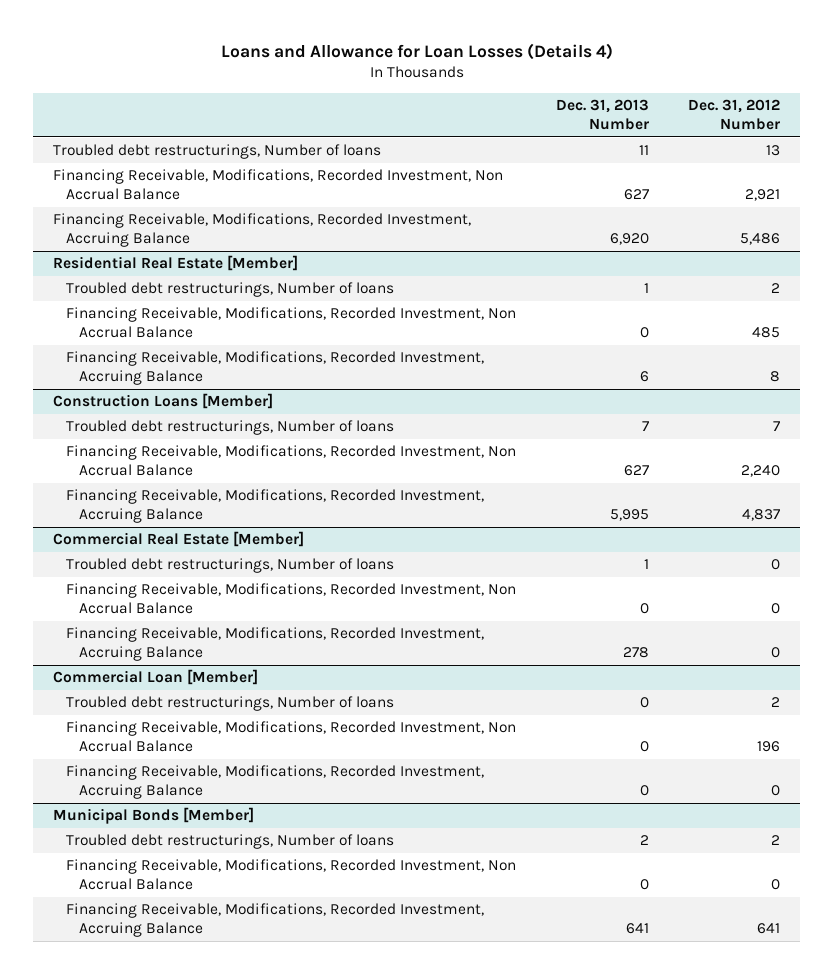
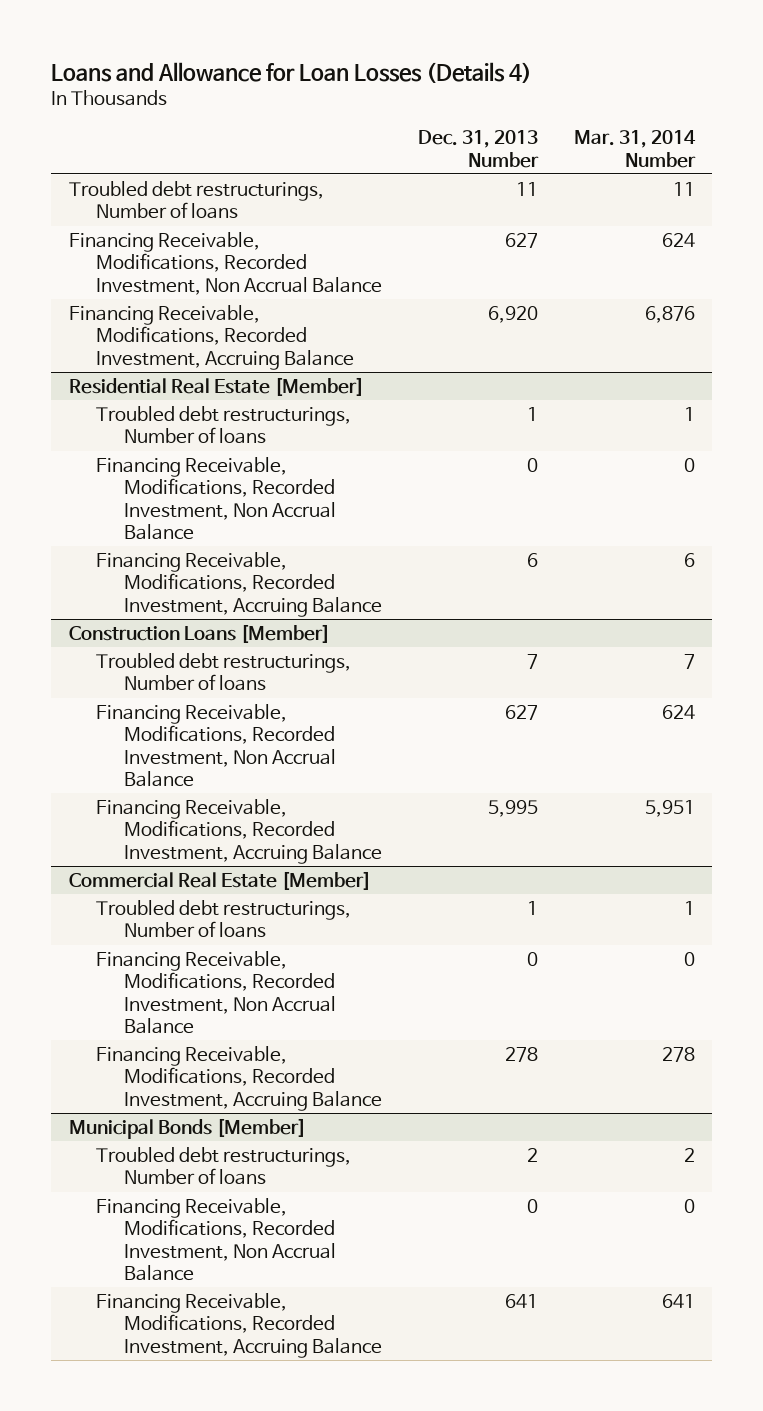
[688,99,781,130] Dec. 31, 2012 Number -> none
none -> [573,130,696,168] Mar. 31, 2014 Number
[52,669,258,686] Commercial Loan [Member] -> none
[65,696,394,712] Troubled debt restructurings, Number of loans -> none
[65,721,516,753] Financing Receivable, Modifications, Recorded Investment, Non Accrual Balance -> none
[65,765,484,800] Financing Receivable, Modifications, Recorded Investment, Accruing Balance -> none

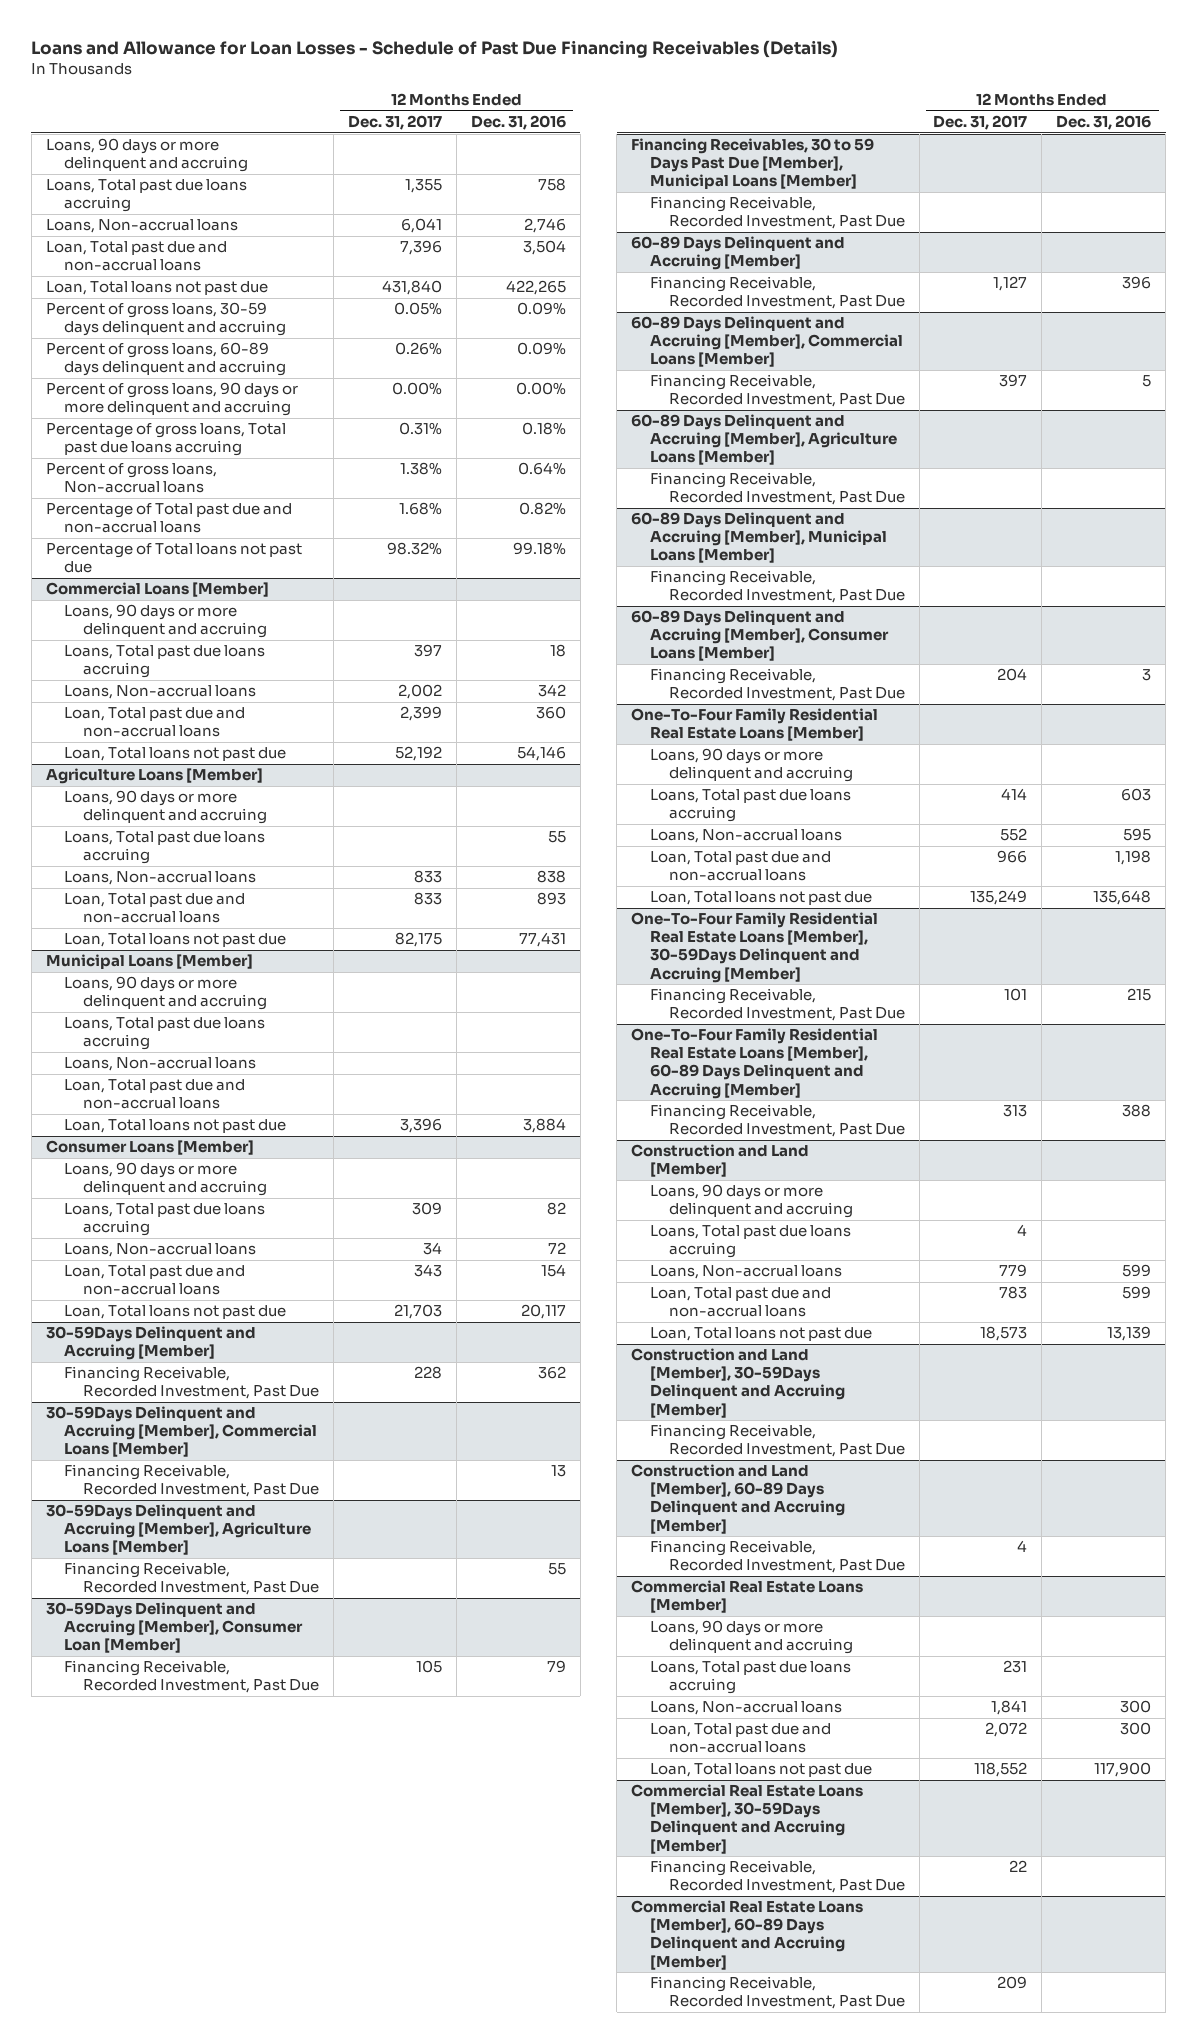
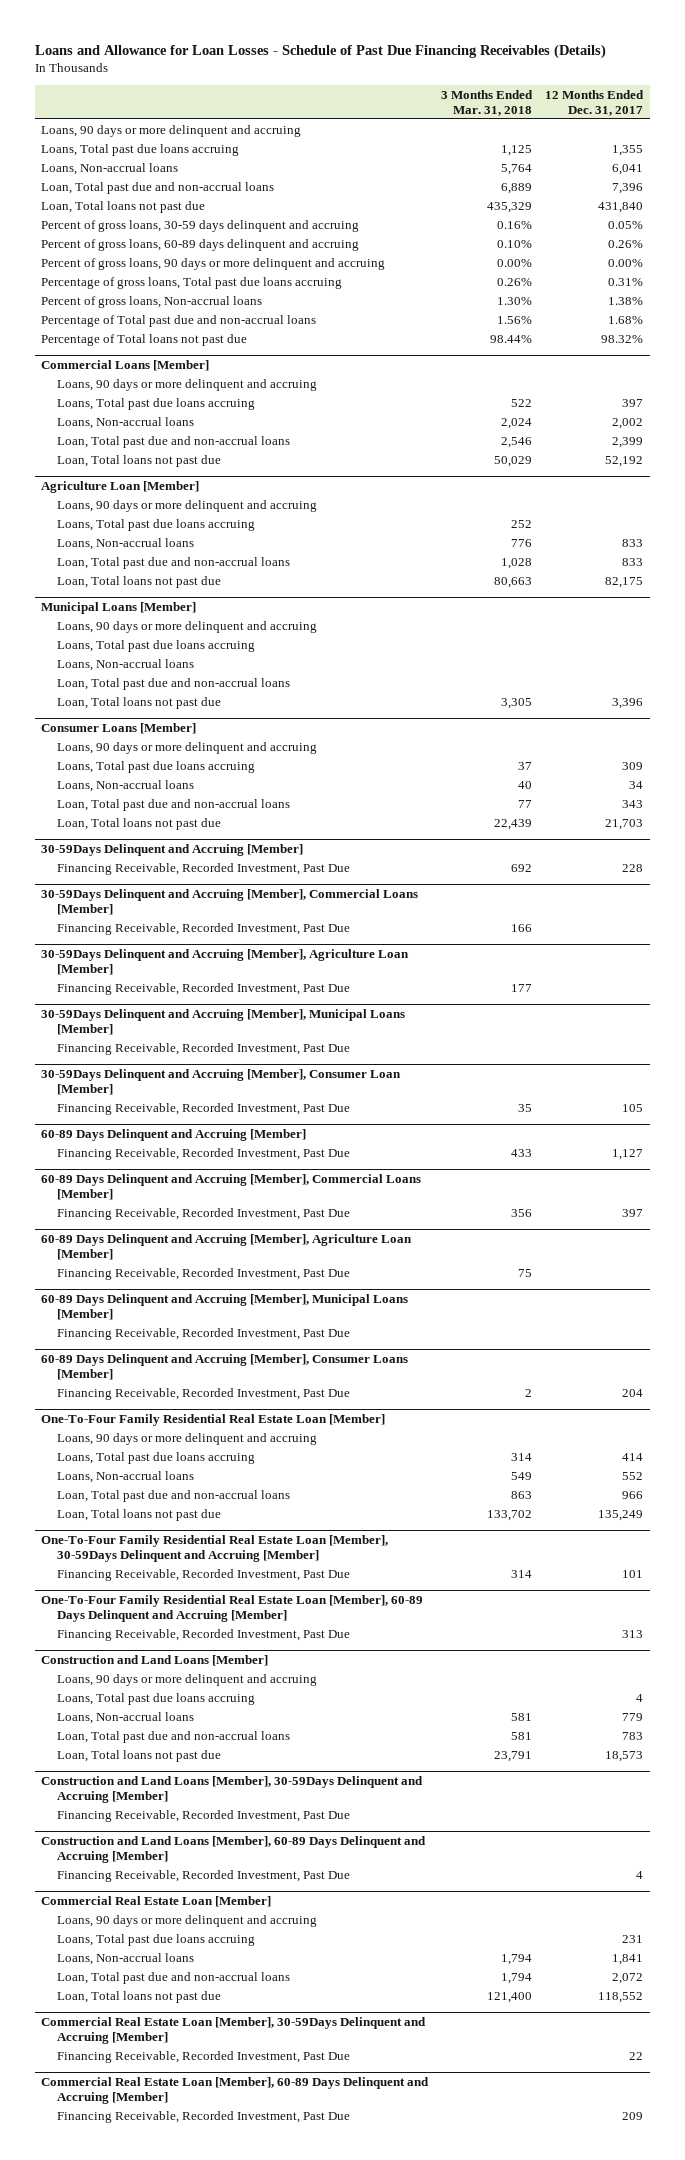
[470,114,566,130] Dec. 31, 2016 -> none
none -> [441,89,534,116] 3 Months Ended Mar. 31, 2018
[45,768,263,785] Agriculture Loans [Member] -> [41,481,200,494] Agriculture Loan [Member]
[45,1504,312,1556] 30-59Days Delinquent and Accruing [Member], Agriculture Loans [Member] -> [41,949,410,976] 30-59Days Delinquent and Accruing [Member], Agriculture Loan [Member]
none -> [41,1009,406,1036] 30-59Days Delinquent and Accruing [Member], Municipal Loans [Member]
none -> [56,1042,350,1055] Financing Receivable, Recorded Investment, Past Due
[631,138,875,190] Financing Receivables, 30 to 59 Days Past Due [Member], Municipal Loans [Member] -> none
[649,196,905,230] Financing Receivable, Recorded Investment, Past Due -> none
[631,414,897,466] 60-89 Days Delinquent and Accruing [Member], Agriculture Loans [Member] -> [41,1234,413,1261] 60-89 Days Delinquent and Accruing [Member], Agriculture Loan [Member]
[631,708,879,742] One-To-Four Family Residential Real Estate Loans [Member] -> [41,1414,386,1427] One-To-Four Family Residential Real Estate Loan [Member]
[631,912,879,983] One-To-Four Family Residential Real Estate Loans [Member], 30-59Days Delinquent and Accruing [Member] -> [41,1535,389,1563] One-To-Four Family Residential Real Estate Loan [Member], 30-59Days Delinquent and Accruing [Member]
[631,1028,879,1099] One-To-Four Family Residential Real Estate Loans [Member], 60-89 Days Delinquent and Accruing [Member] -> [41,1595,424,1623] One-To-Four Family Residential Real Estate Loan [Member], 60-89 Days Delinquent and Accruing [Member]
[631,1144,810,1178] Construction and Land [Member] -> [41,1655,269,1667] Construction and Land Loans [Member]
[631,1348,845,1418] Construction and Land [Member], 30-59Days Delinquent and Accruing [Member] -> [41,1776,424,1804] Construction and Land Loans [Member], 30-59Days Delinquent and Accruing [Member]
[631,1464,845,1534] Construction and Land [Member], 60-89 Days Delinquent and Accruing [Member] -> [41,1836,427,1864] Construction and Land Loans [Member], 60-89 Days Delinquent and Accruing [Member]
[631,1580,864,1614] Commercial Real Estate Loans [Member] -> [41,1896,272,1908] Commercial Real Estate Loan [Member]
[631,1784,864,1854] Commercial Real Estate Loans [Member], 30-59Days Delinquent and Accruing [Member] -> [41,2017,427,2045] Commercial Real Estate Loan [Member], 30-59Days Delinquent and Accruing [Member]
[631,1900,864,1970] Commercial Real Estate Loans [Member], 60-89 Days Delinquent and Accruing [Member] -> [41,2077,430,2105] Commercial Real Estate Loan [Member], 60-89 Days Delinquent and Accruing [Member]

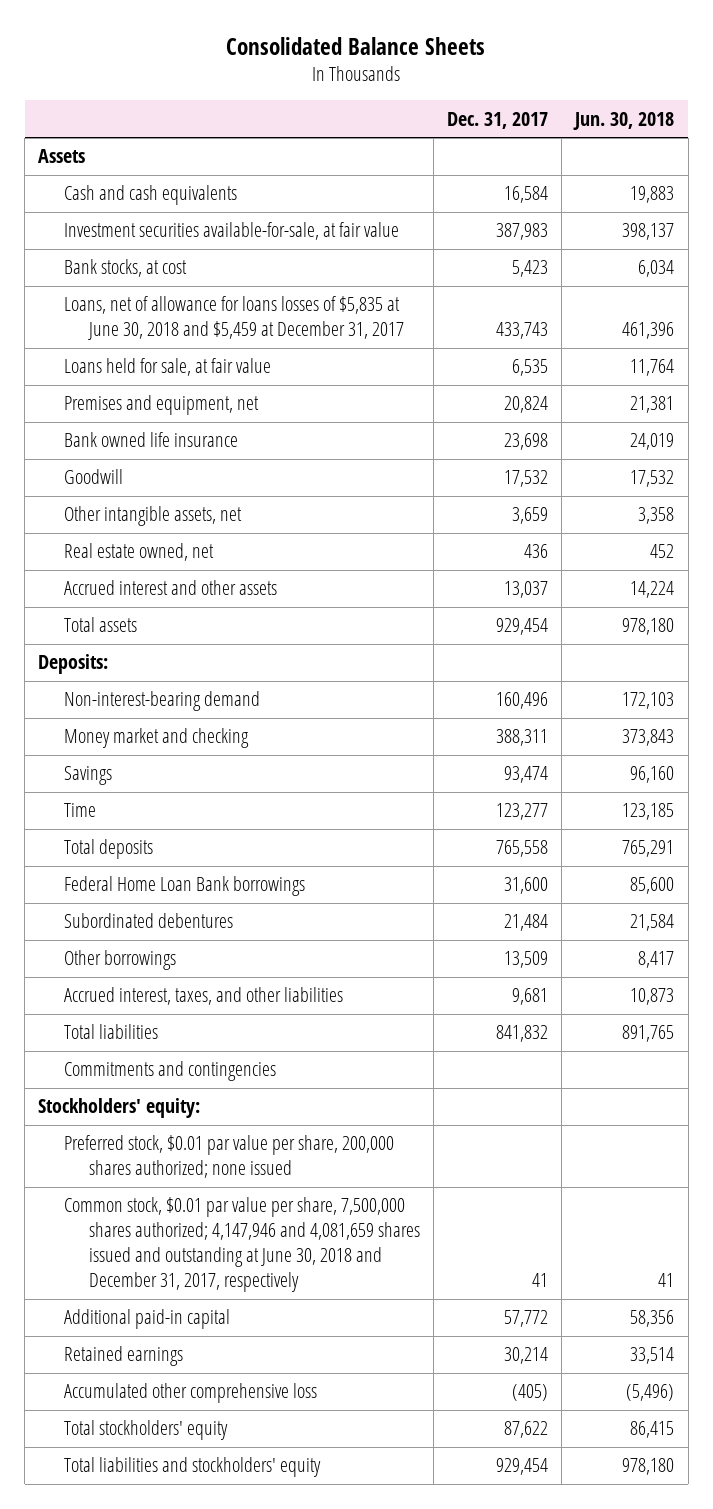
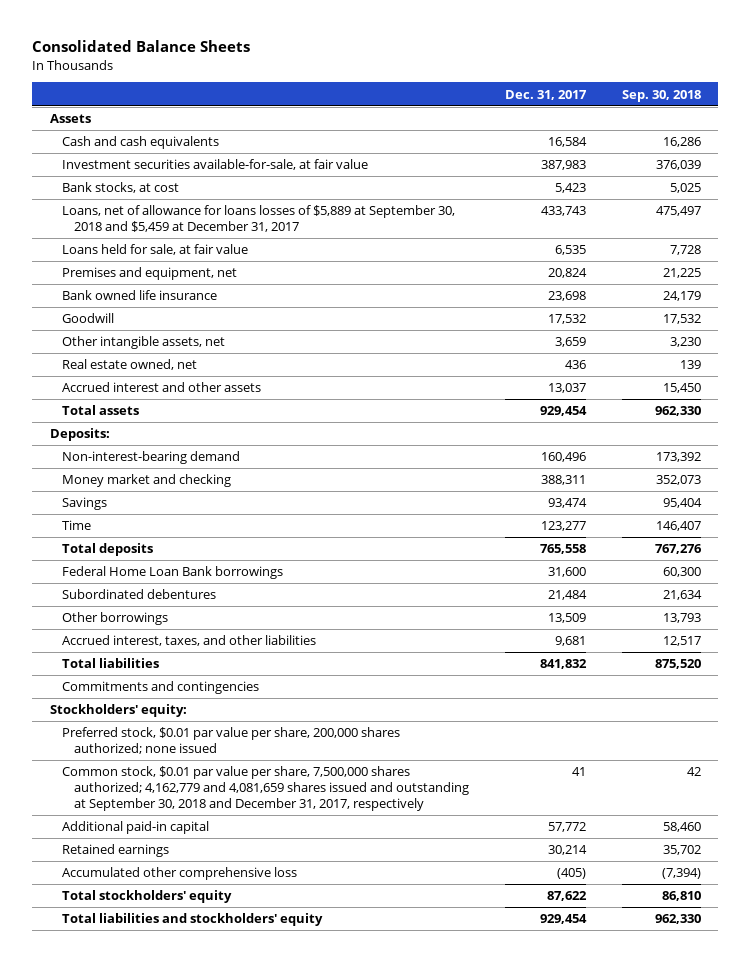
[573,111,675,130] Jun. 30, 2018 -> none
none -> [621,89,701,102] Sep. 30, 2018
[63,296,404,341] Loans, net of allowance for loans losses of $5,835 at June 30, 2018 and $5,459 at December 31, 2017 -> [62,205,456,233] Loans, net of allowance for loans losses of $5,889 at September 30, 2018 and $5,459 at December 31, 2017
[63,1197,420,1293] Common stock, $0.01 par value per share, 7,500,000 shares authorized; 4,147,946 and 4,081,659 shares issued and outstanding at June 30, 2018 and December 31, 2017, respectively -> [62,766,470,812] Common stock, $0.01 par value per share, 7,500,000 shares authorized; 4,162,779 and 4,081,659 shares issued and outstanding at September 30, 2018 and December 31, 2017, respectively

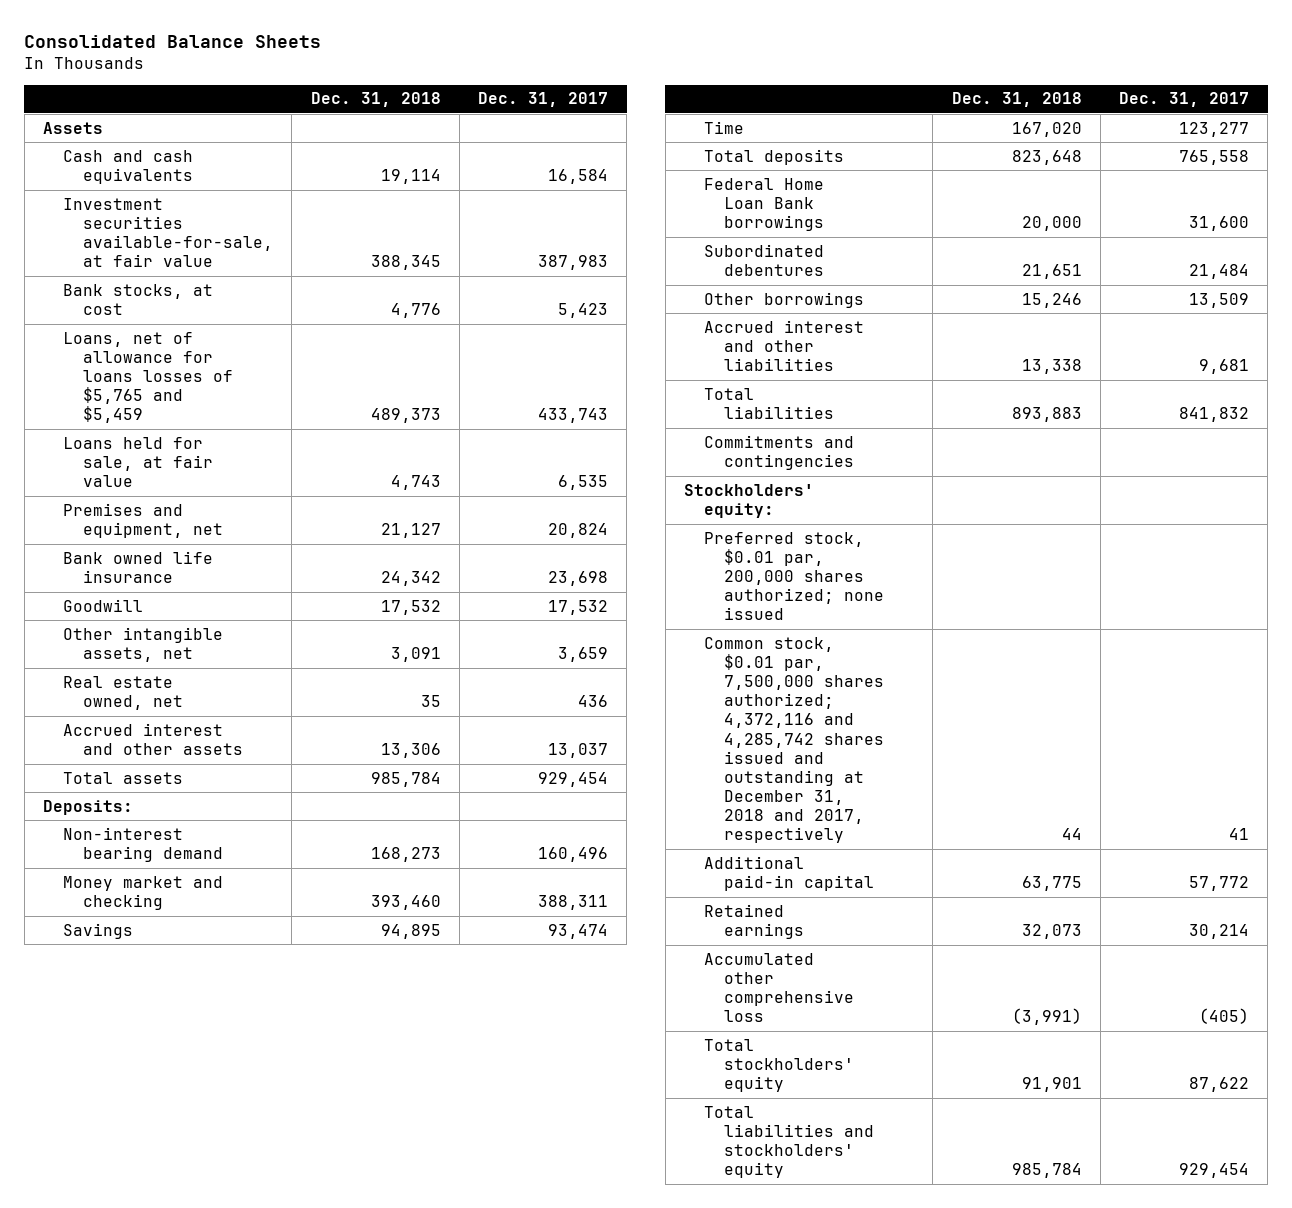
[621,89,701,102] Sep. 30, 2018 -> none
none -> [310,92,441,108] Dec. 31, 2018
[62,205,456,233] Loans, net of allowance for loans losses of $5,889 at September 30, 2018 and $5,459 at December 31, 2017 -> [63,331,234,424] Loans, net of allowance for loans losses of $5,765 and $5,459
[62,451,241,465] Non-interest-bearing demand -> [63,826,224,862] Non-interest bearing demand
[62,635,317,647] Accrued interest, taxes, and other liabilities -> [704,319,865,372] Accrued interest and other liabilities
[62,727,401,755] Preferred stock, $0.01 par value per share, 200,000 shares authorized; none issued -> [704,531,885,621] Preferred stock, $0.01 par, 200,000 shares authorized; none issued
[62,766,470,812] Common stock, $0.01 par value per share, 7,500,000 shares authorized; 4,162,779 and 4,081,659 shares issued and outstanding at September 30, 2018 and December 31, 2017, respectively -> [704,636,885,844] Common stock, $0.01 par, 7,500,000 shares authorized; 4,372,116 and 4,285,742 shares issued and outstanding at December 31, 2018 and 2017, respectively

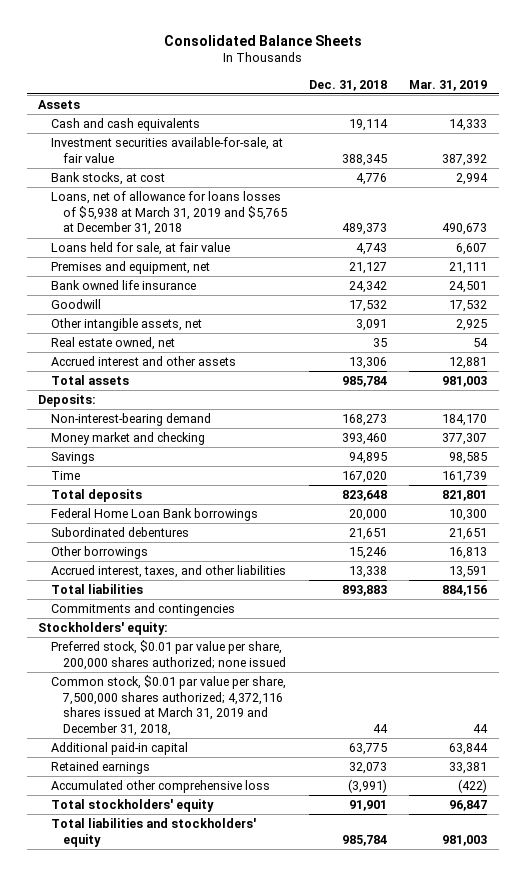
[478,92,609,108] Dec. 31, 2017 -> none
none -> [409,79,488,91] Mar. 31, 2019
[63,331,234,424] Loans, net of allowance for loans losses of $5,765 and $5,459 -> [50,190,288,236] Loans, net of allowance for loans losses of $5,938 at March 31, 2019 and $5,765 at December 31, 2018
[63,826,224,862] Non-interest bearing demand -> [50,412,211,426] Non-interest-bearing demand
[704,319,865,372] Accrued interest and other liabilities -> [50,564,286,578] Accrued interest, taxes, and other liabilities
[704,531,885,621] Preferred stock, $0.01 par, 200,000 shares authorized; none issued -> [50,639,287,670] Preferred stock, $0.01 par value per share, 200,000 shares authorized; none issued
[704,636,885,844] Common stock, $0.01 par, 7,500,000 shares authorized; 4,372,116 and 4,285,742 shares issued and outstanding at December 31, 2018 and 2017, respectively -> [50,674,286,737] Common stock, $0.01 par value per share, 7,500,000 shares authorized; 4,372,116 shares issued at March 31, 2019 and December 31, 2018,

